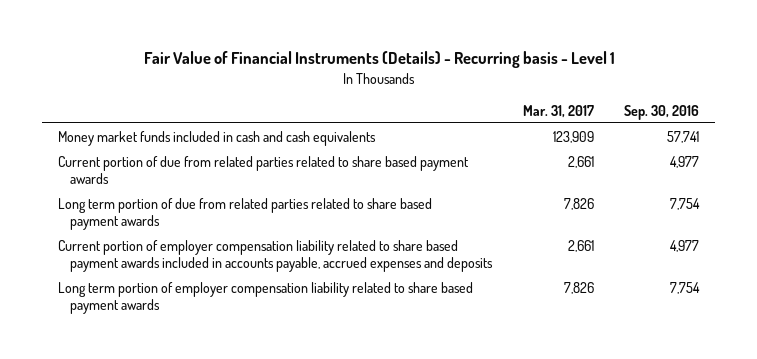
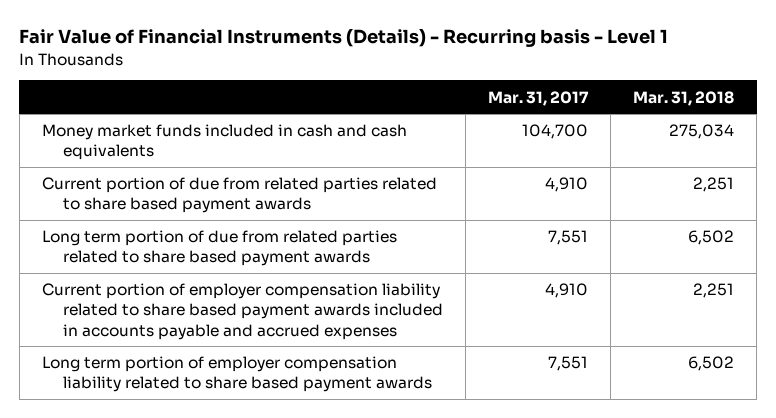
[624,104,700,120] Sep. 30, 2016 -> none
none -> [633,90,735,106] Mar. 31, 2018
[552,130,594,143] 123,909 -> [521,124,588,140] 104,700
[567,155,594,168] 2,661 -> [544,177,588,193] 4,910
[563,197,594,210] 7,826 -> [547,230,588,246] 7,551
[57,239,493,272] Current portion of employer compensation liability related to share based payment awards included in accounts payable, accrued expenses and deposits -> [41,283,443,340] Current portion of employer compensation liability related to share based payment awards included in accounts payable and accrued expenses
[567,239,594,252] 2,661 -> [544,283,588,299] 4,910
[563,281,594,294] 7,826 -> [547,356,588,372] 7,551

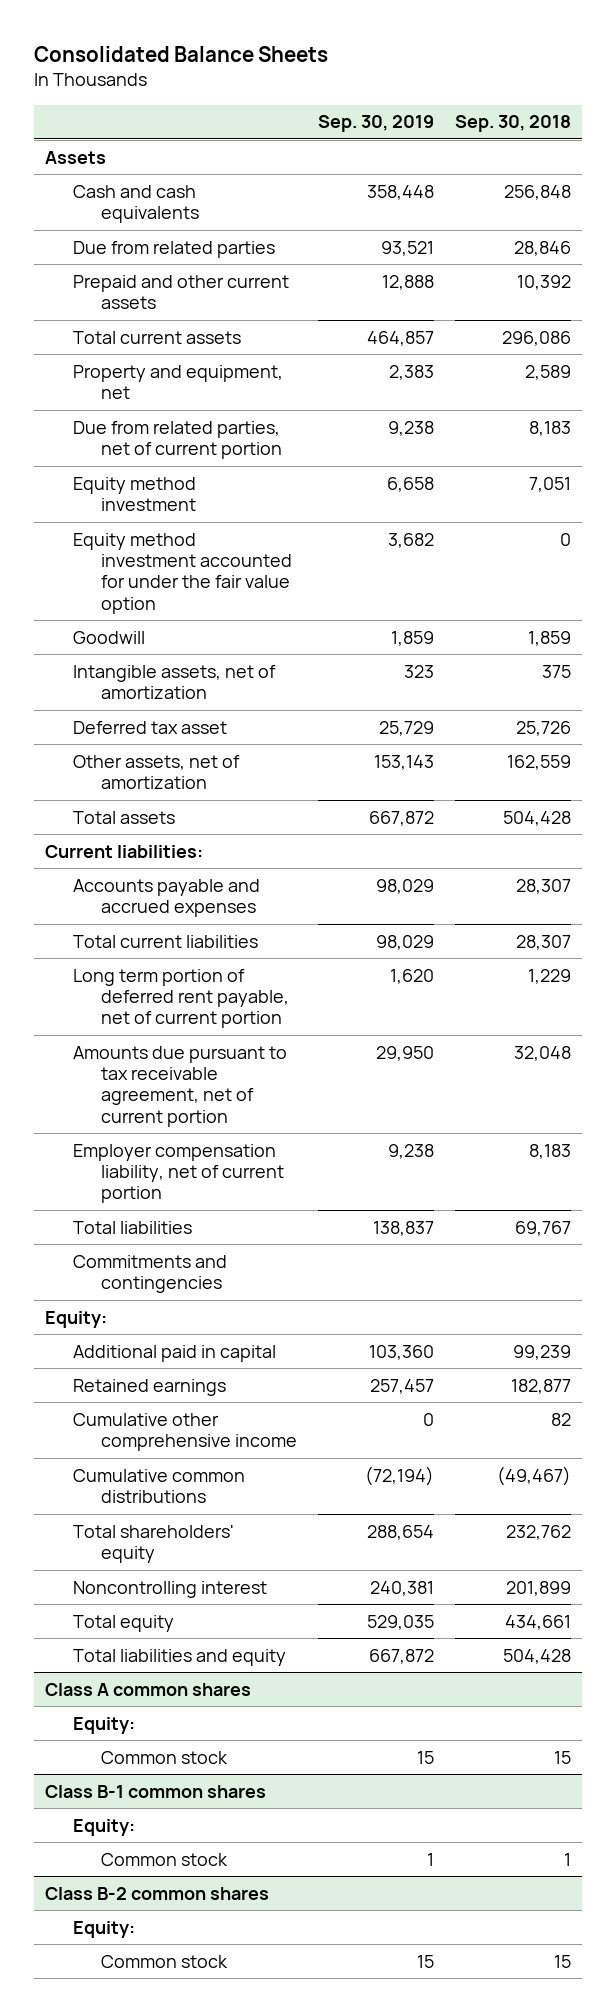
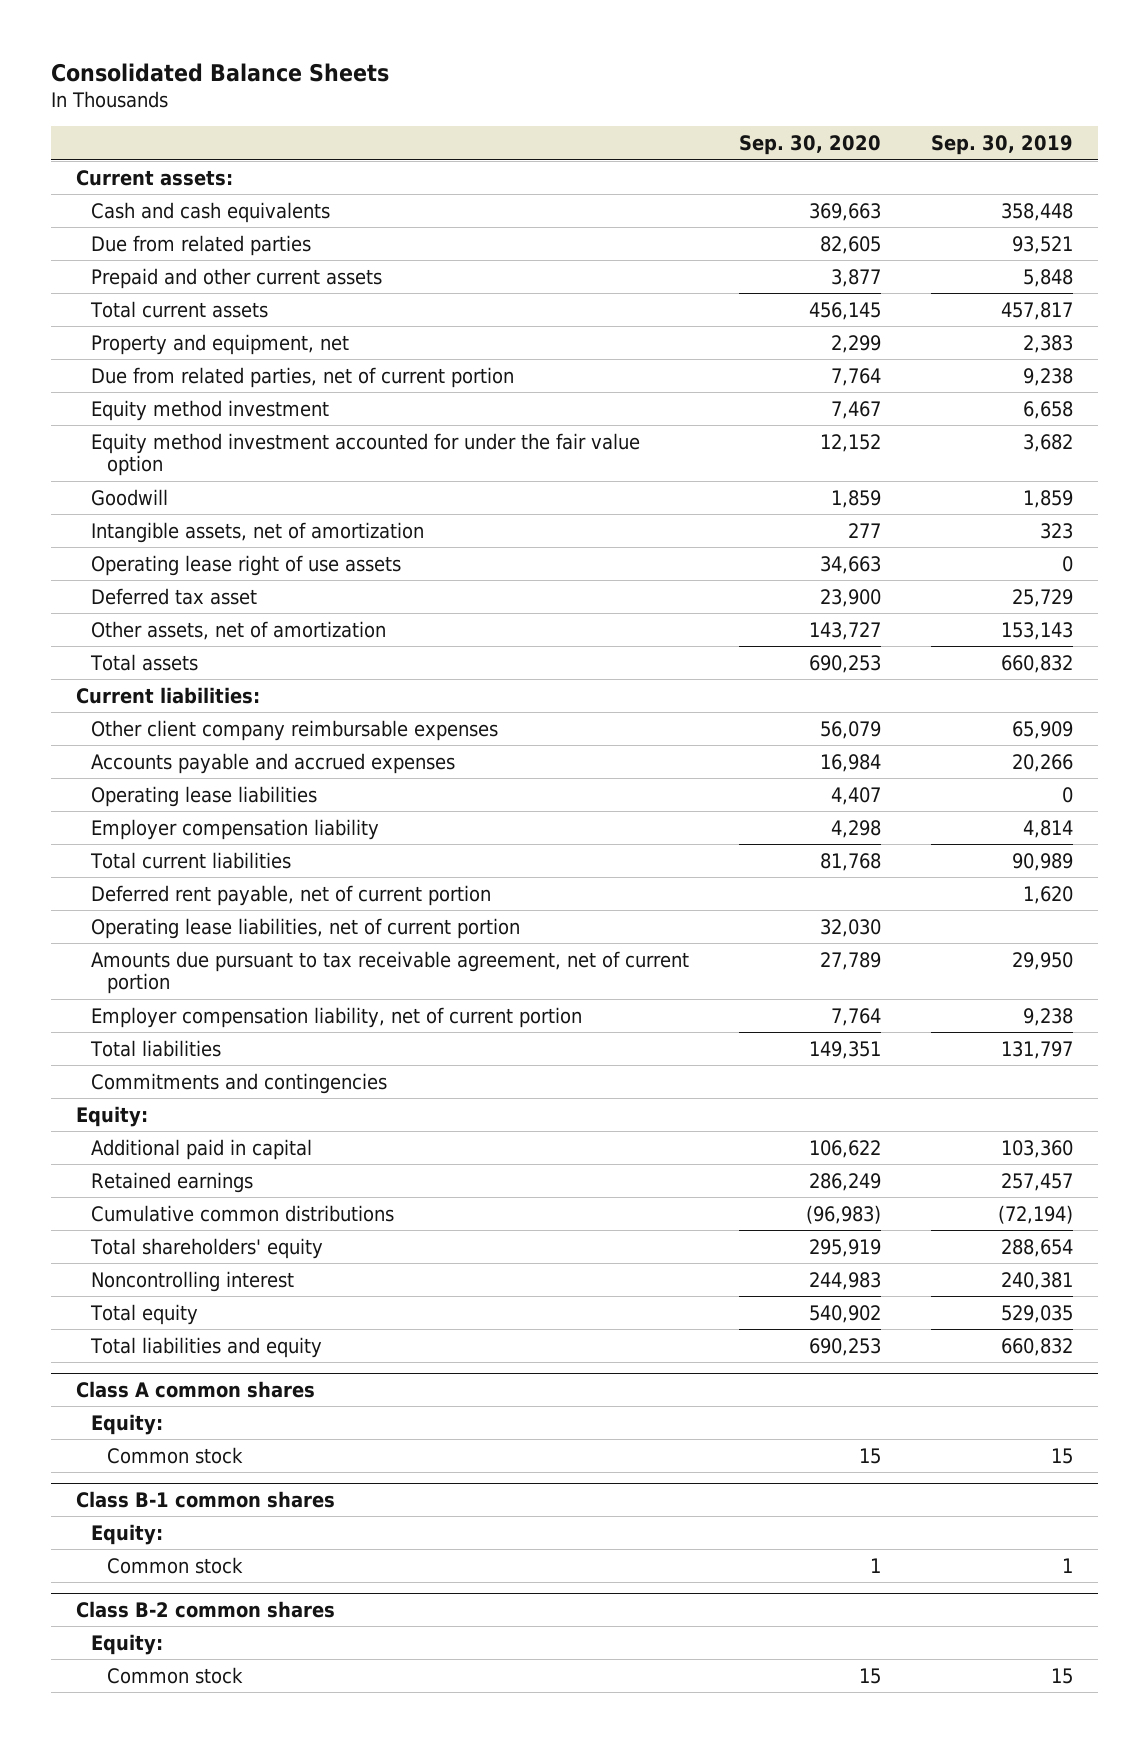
[455,115,572,133] Sep. 30, 2018 -> none
none -> [739,135,882,156] Sep. 30, 2020
[44,150,106,164] Assets -> [75,169,233,186] Current assets:
[382,274,435,290] 12,888 -> [1022,268,1073,287] 5,848
[367,330,435,346] 464,857 -> [1000,301,1073,320] 457,817
none -> [91,554,402,576] Operating lease right of use assets
[369,810,435,826] 667,872 -> [1000,654,1073,673] 660,832
none -> [91,719,499,741] Other client company reimbursable expenses
[376,878,435,894] 98,029 -> [1011,753,1073,772] 20,266
none -> [91,785,318,807] Operating lease liabilities
none -> [91,818,380,840] Employer compensation liability
[376,934,435,950] 98,029 -> [1011,852,1073,871] 90,989
[73,968,290,1029] Long term portion of deferred rent payable, net of current portion -> [91,884,492,906] Deferred rent payable, net of current portion
none -> [91,917,521,939] Operating lease liabilities, net of current portion
[373,1220,435,1236] 138,837 -> [1000,1040,1073,1059] 131,797
[73,1412,298,1452] Cumulative other comprehensive income -> none
[369,1648,435,1664] 667,872 -> [1000,1337,1073,1356] 660,832

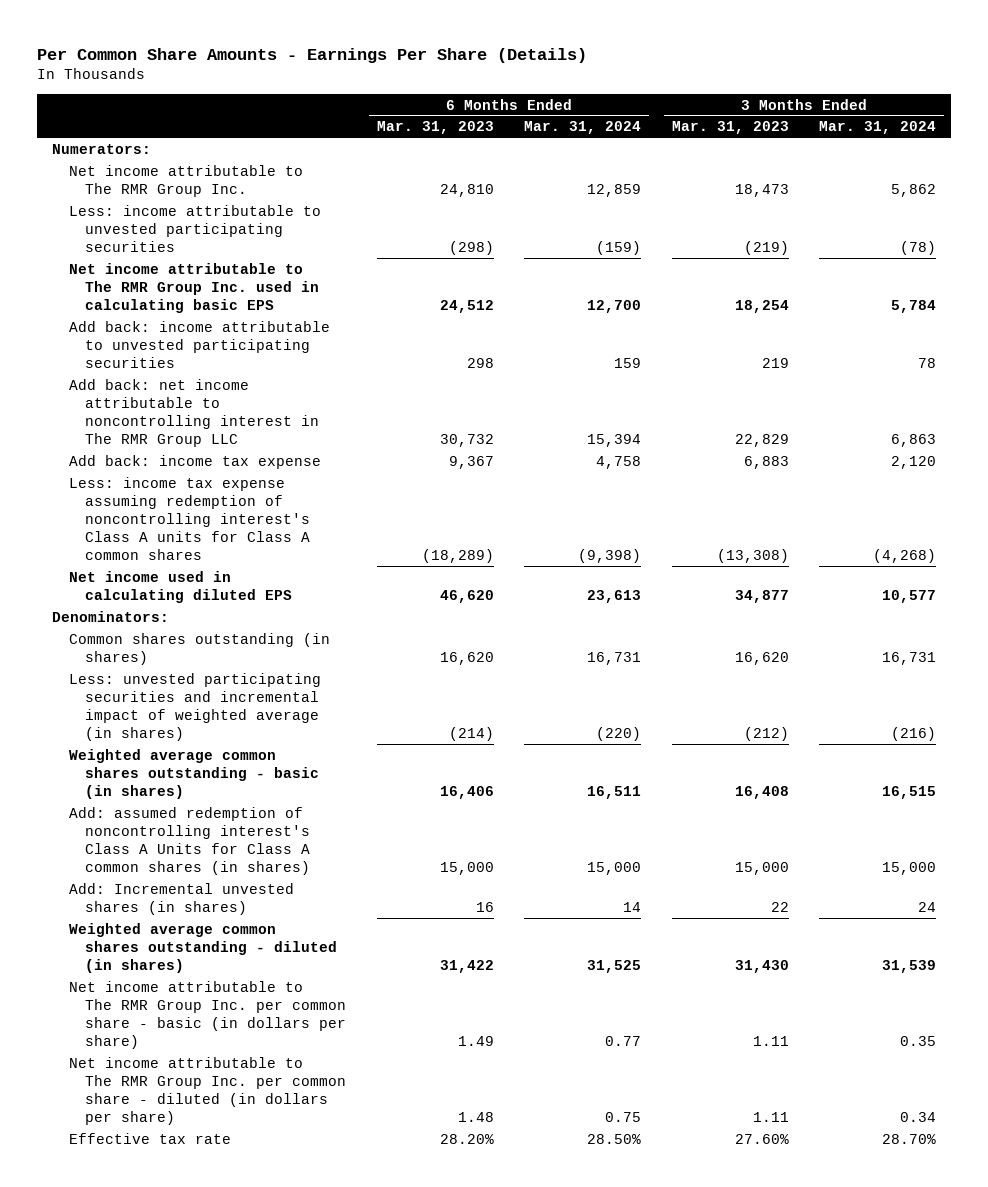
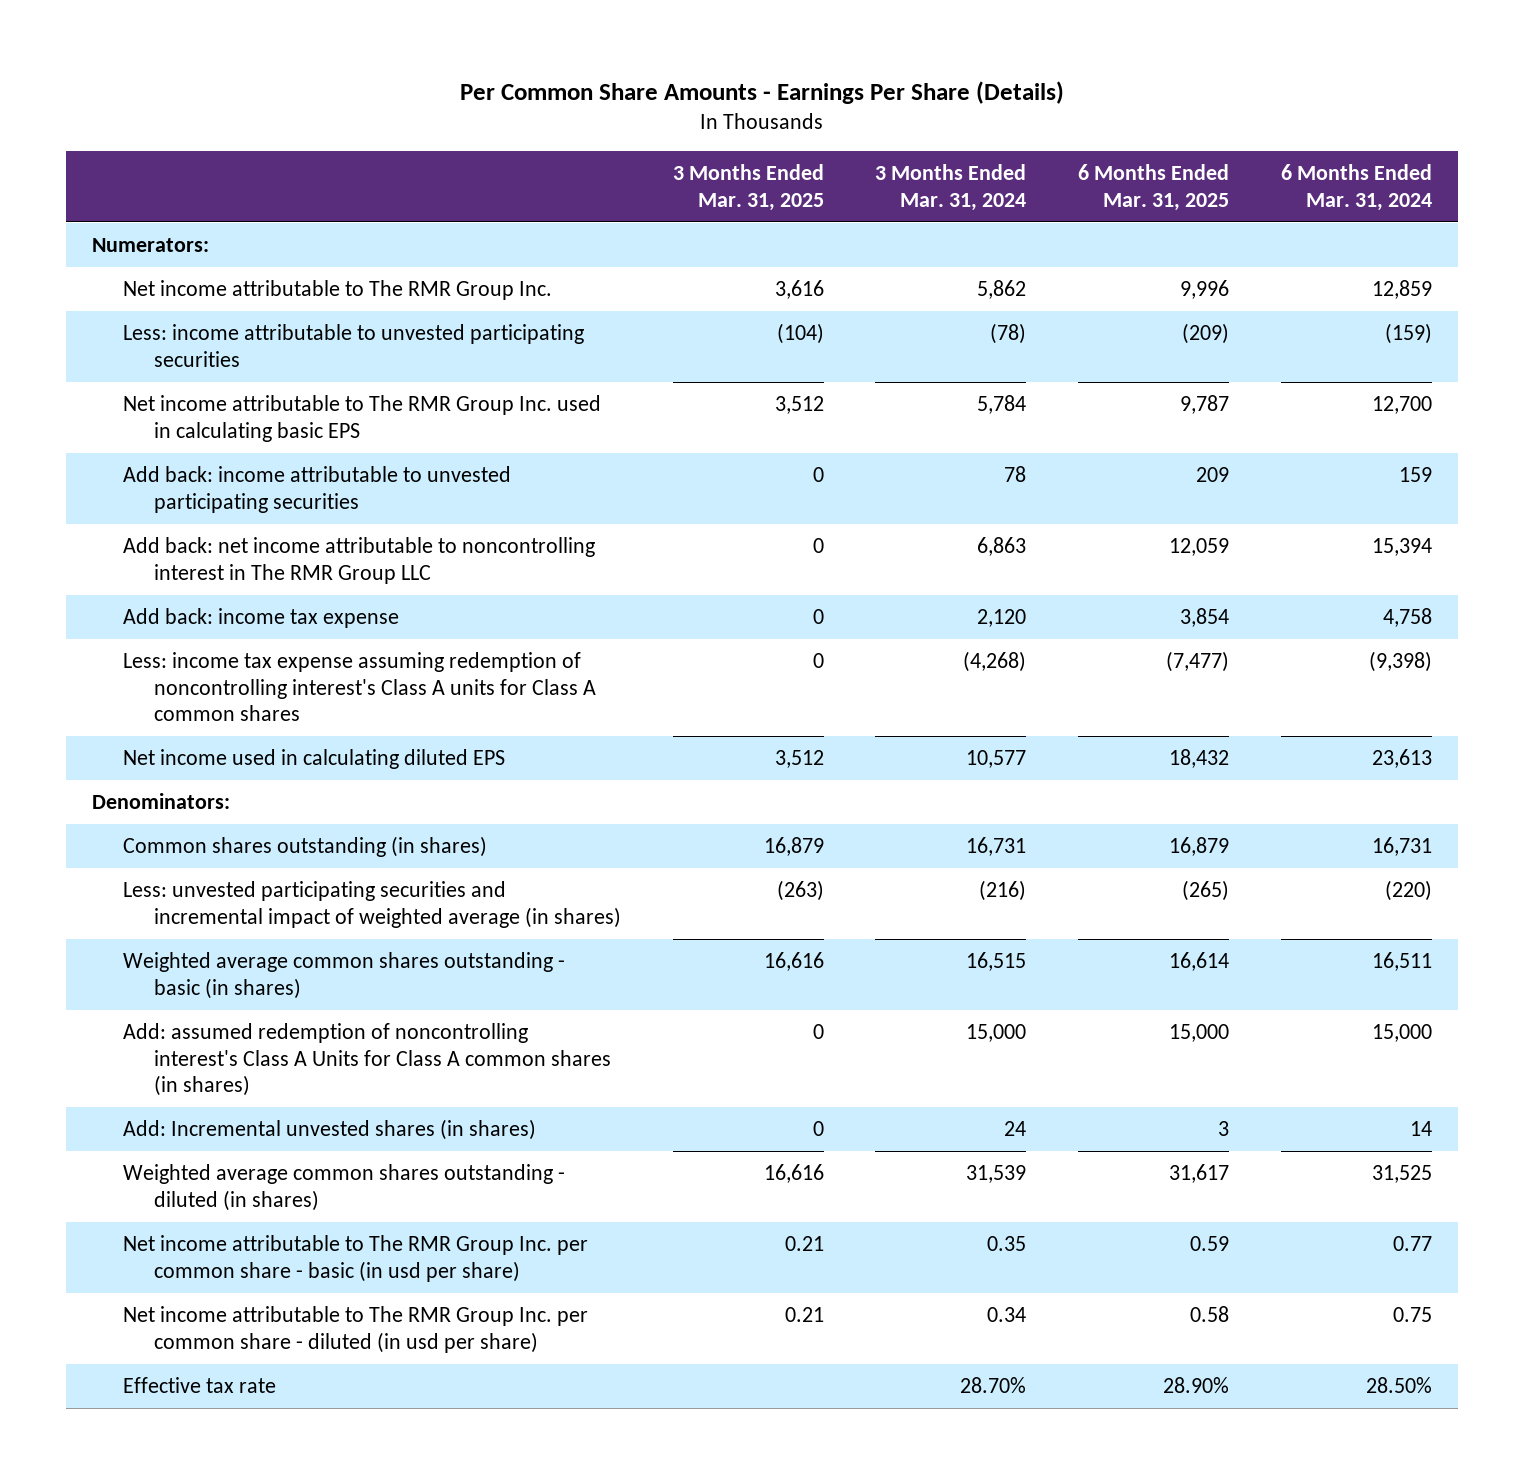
[376,121,494,135] Mar. 31, 2023 -> none
[671,121,789,135] Mar. 31, 2023 -> none
none -> [672,163,824,211] 3 Months Ended Mar. 31, 2025
none -> [1078,163,1230,211] 6 Months Ended Mar. 31, 2025
[68,980,347,1049] Net income attributable to The RMR Group Inc. per common share - basic (in dollars per share) -> [123,1235,589,1282] Net income attributable to The RMR Group Inc. per common share - basic (in usd per share)
[68,1056,347,1125] Net income attributable to The RMR Group Inc. per common share - diluted (in dollars per share) -> [123,1306,589,1353] Net income attributable to The RMR Group Inc. per common share - diluted (in usd per share)

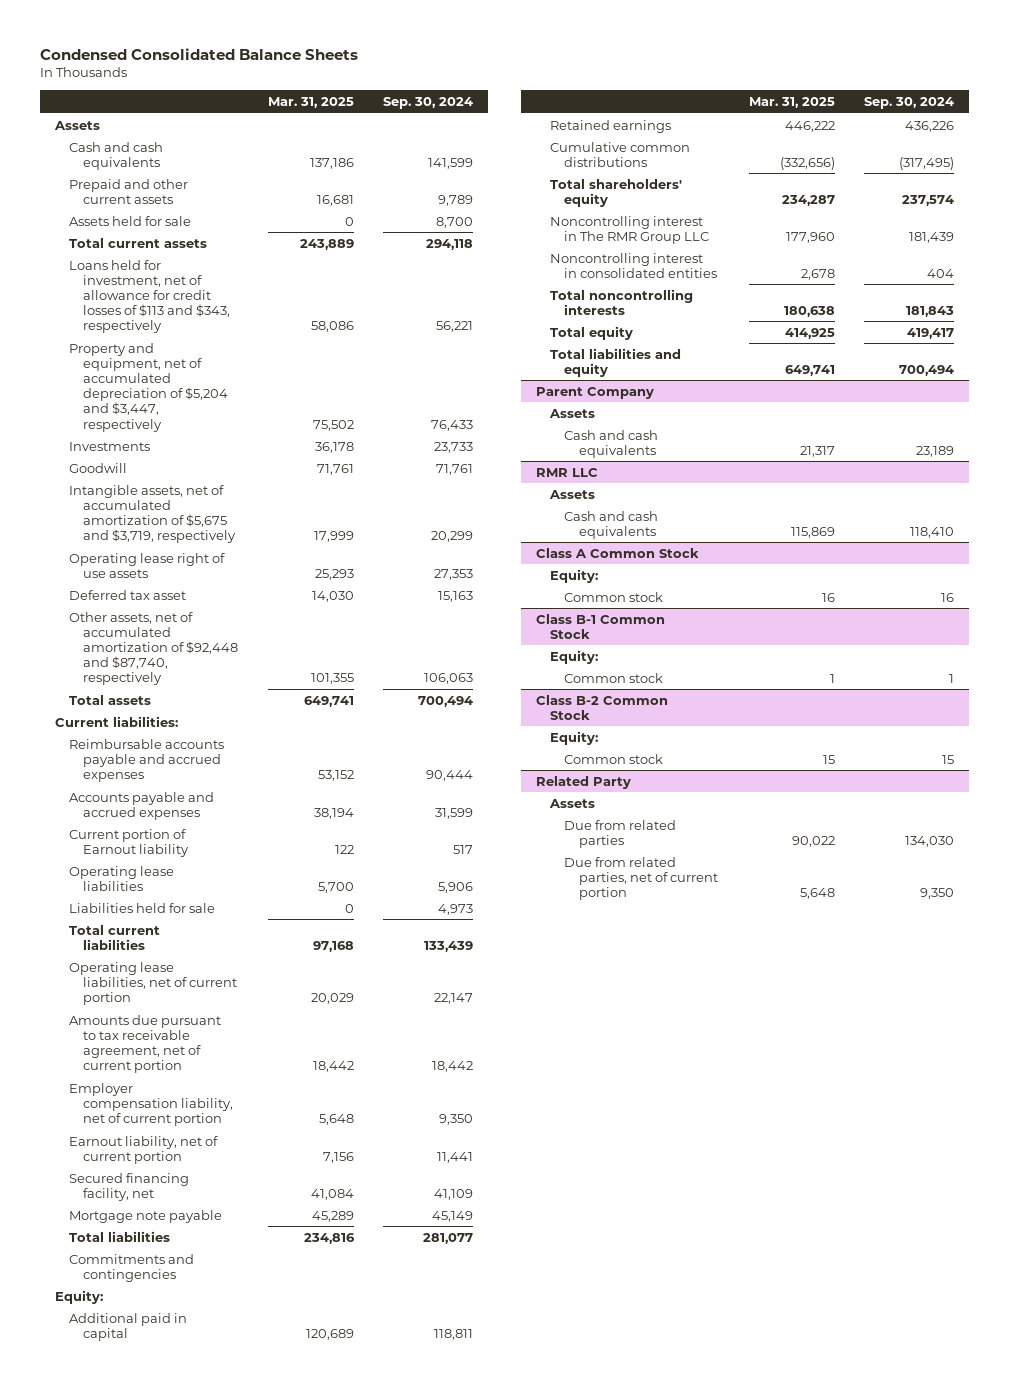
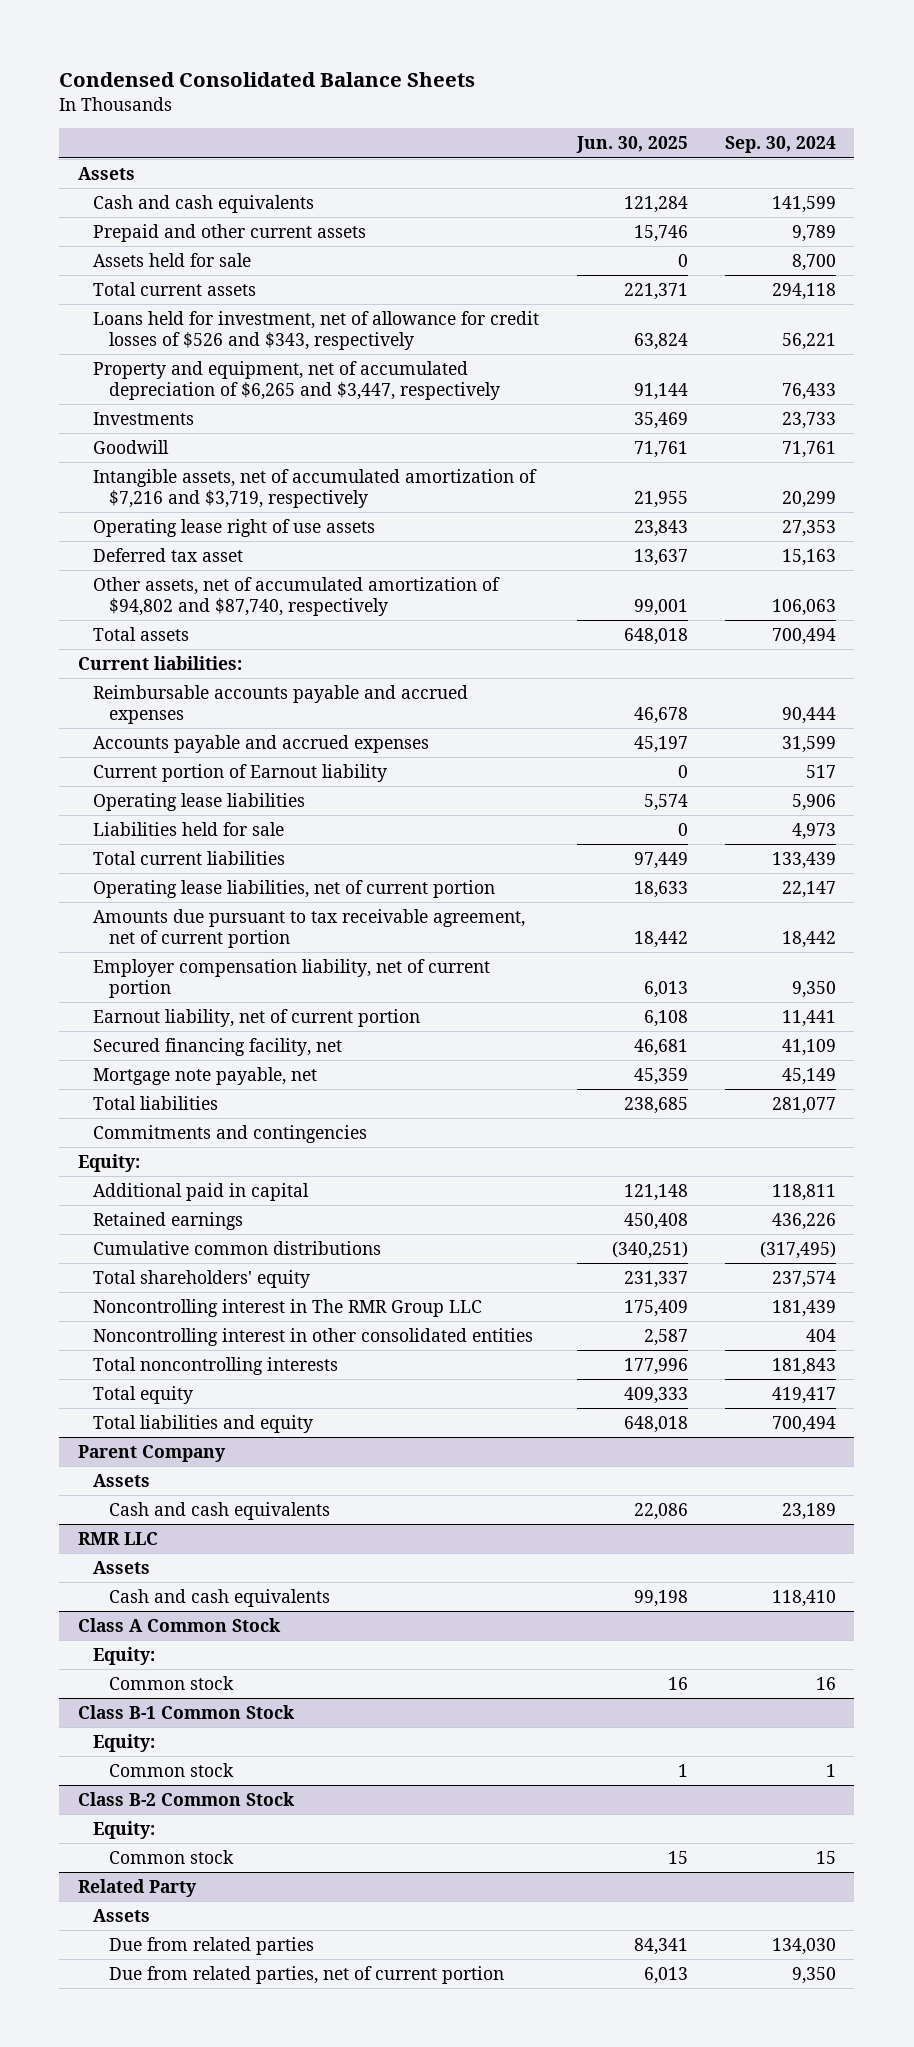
[267,97,354,109] Mar. 31, 2025 -> none
none -> [575,136,688,154] Jun. 30, 2025
[68,259,231,334] Loans held for investment, net of allowance for credit losses of $113 and $343, respectively -> [93,310,540,350] Loans held for investment, net of allowance for credit losses of $526 and $343, respectively
[68,342,229,432] Property and equipment, net of accumulated depreciation of $5,204 and $3,447, respectively -> [93,360,500,400] Property and equipment, net of accumulated depreciation of $6,265 and $3,447, respectively
[68,484,237,544] Intangible assets, net of accumulated amortization of $5,675 and $3,719, respectively -> [93,468,538,508] Intangible assets, net of accumulated amortization of $7,216 and $3,719, respectively
[68,611,239,686] Other assets, net of accumulated amortization of $92,448 and $87,740, respectively -> [93,576,501,616] Other assets, net of accumulated amortization of $94,802 and $87,740, respectively
[68,1209,222,1223] Mortgage note payable -> [93,1066,318,1085] Mortgage note payable, net
[549,252,718,278] Noncontrolling interest in consolidated entities -> [93,1327,534,1346] Noncontrolling interest in other consolidated entities

